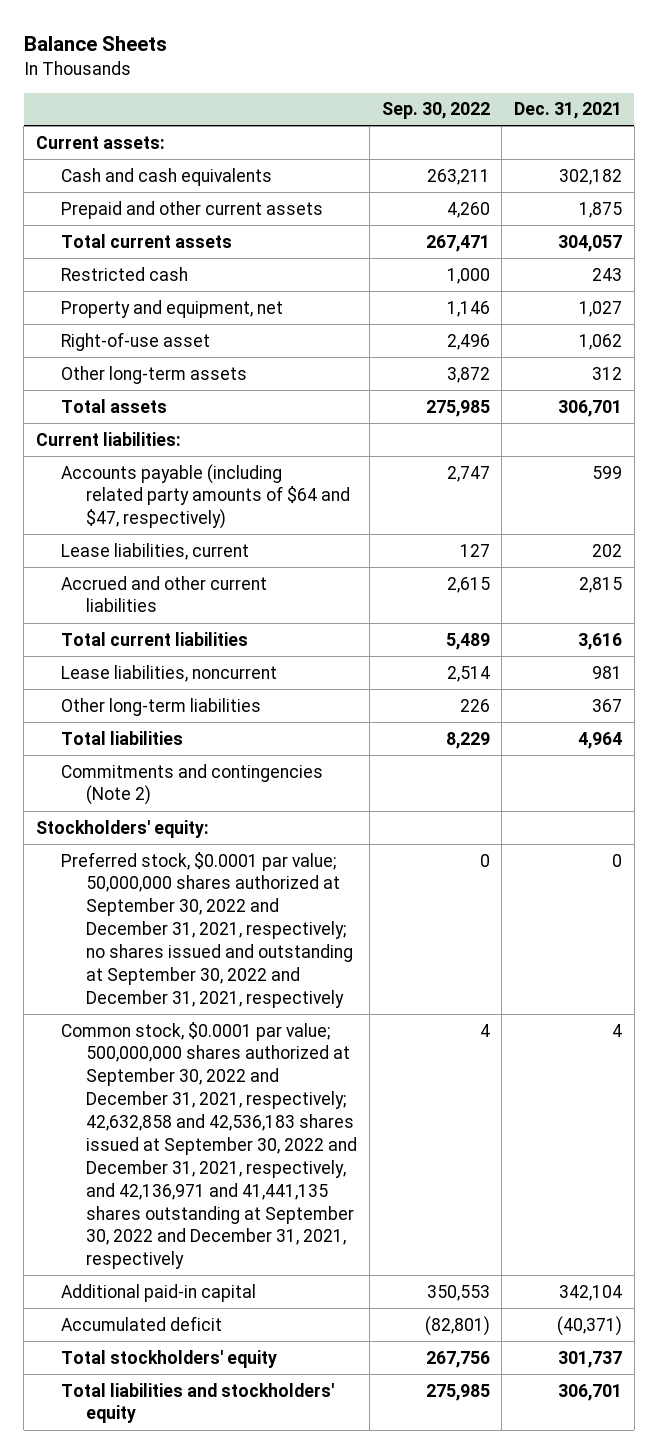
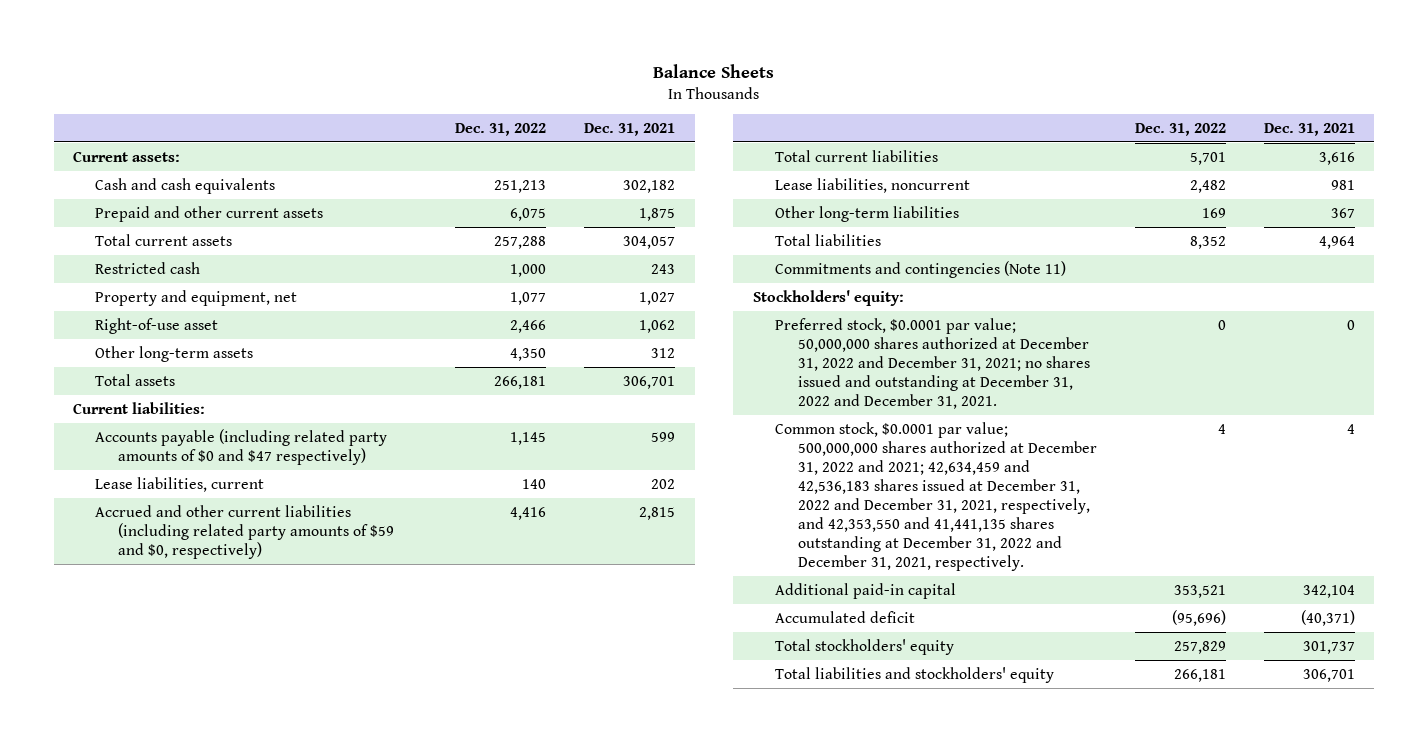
[381,102,490,120] Sep. 30, 2022 -> none
none -> [455,122,547,136] Dec. 31, 2022
[61,463,351,530] Accounts payable (including related party amounts of $64 and $47, respectively) -> [95,428,388,465] Accounts payable (including related party amounts of $0 and $47 respectively)
[61,575,268,613] Accrued and other current liabilities -> [95,504,394,559] Accrued and other current liabilities (including related party amounts of $59 and $0, respectively)
[61,763,324,806] Commitments and contingencies (Note 2) -> [775,260,1067,278] Commitments and contingencies (Note 11)
[61,851,354,1008] Preferred stock, $0.0001 par value; 50,000,000 shares authorized at September 30, 2022 and December 31, 2021, respectively; no shares issued and outstanding at September 30, 2022 and December 31, 2021, respectively -> [775,317,1090,410] Preferred stock, $0.0001 par value; 50,000,000 shares authorized at December 31, 2022 and December 31, 2021; no shares issued and outstanding at December 31, 2022 and December 31, 2021.
[61,1021,358,1270] Common stock, $0.0001 par value; 500,000,000 shares authorized at September 30, 2022 and December 31, 2021, respectively; 42,632,858 and 42,536,183 shares issued at September 30, 2022 and December 31, 2021, respectively, and 42,136,971 and 41,441,135 shares outstanding at September 30, 2022 and December 31, 2021, respectively -> [775,421,1097,572] Common stock, $0.0001 par value; 500,000,000 shares authorized at December 31, 2022 and 2021; 42,634,459 and 42,536,183 shares issued at December 31, 2022 and December 31, 2021, respectively, and 42,353,550 and 41,441,135 shares outstanding at December 31, 2022 and December 31, 2021, respectively.

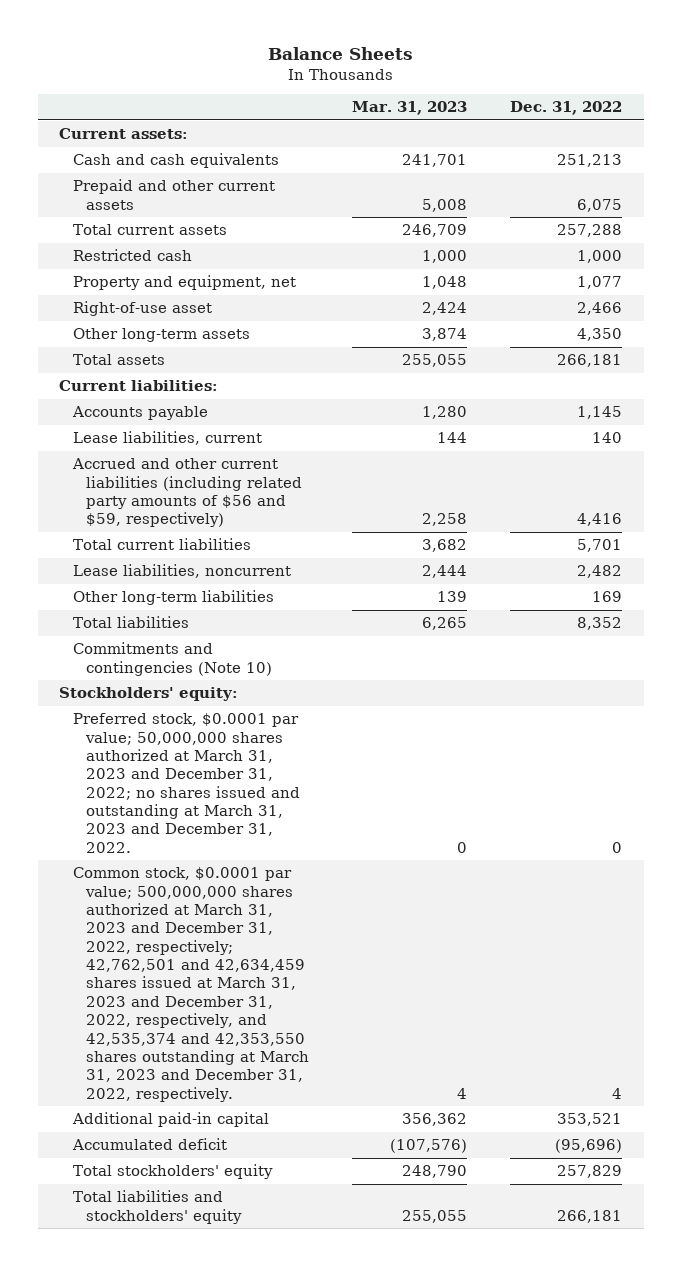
[584,122,676,136] Dec. 31, 2021 -> none
none -> [352,101,468,116] Mar. 31, 2023
[95,428,388,465] Accounts payable (including related party amounts of $0 and $47 respectively) -> [71,406,208,421] Accounts payable
[95,504,394,559] Accrued and other current liabilities (including related party amounts of $59 and $0, respectively) -> [71,458,302,528] Accrued and other current liabilities (including related party amounts of $56 and $59, respectively)
[775,260,1067,278] Commitments and contingencies (Note 11) -> [72,642,272,676] Commitments and contingencies (Note 10)
[775,317,1090,410] Preferred stock, $0.0001 par value; 50,000,000 shares authorized at December 31, 2022 and December 31, 2021; no shares issued and outstanding at December 31, 2022 and December 31, 2021. -> [72,713,300,853] Preferred stock, $0.0001 par value; 50,000,000 shares authorized at March 31, 2023 and December 31, 2022; no shares issued and outstanding at March 31, 2023 and December 31, 2022.
[775,421,1097,572] Common stock, $0.0001 par value; 500,000,000 shares authorized at December 31, 2022 and 2021; 42,634,459 and 42,536,183 shares issued at December 31, 2022 and December 31, 2021, respectively, and 42,353,550 and 41,441,135 shares outstanding at December 31, 2022 and December 31, 2021, respectively. -> [72,867,309,1102] Common stock, $0.0001 par value; 500,000,000 shares authorized at March 31, 2023 and December 31, 2022, respectively; 42,762,501 and 42,634,459 shares issued at March 31, 2023 and December 31, 2022, respectively, and 42,535,374 and 42,353,550 shares outstanding at March 31, 2023 and December 31, 2022, respectively.

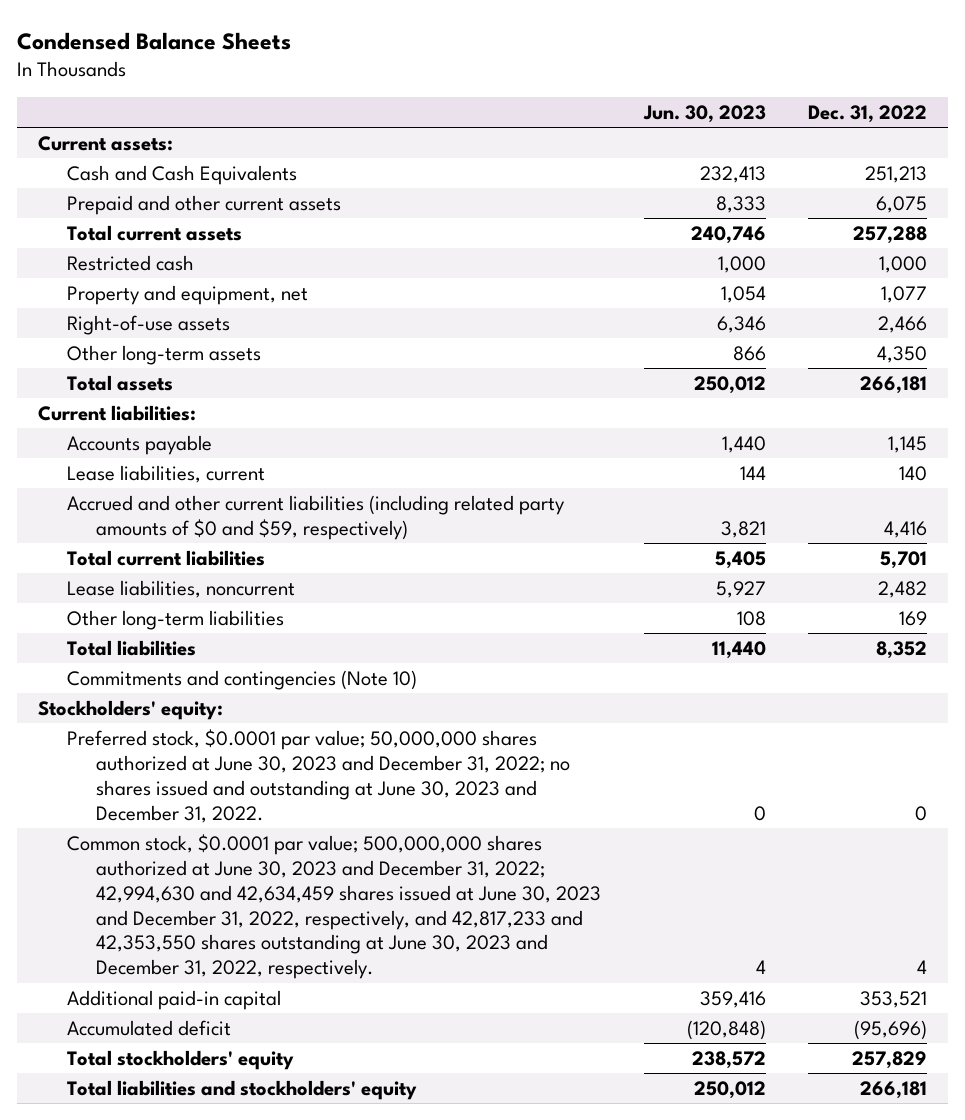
[267,47,413,61] Balance Sheets -> [16,31,291,50] Condensed Balance Sheets
[352,101,468,116] Mar. 31, 2023 -> none
none -> [642,104,766,123] Jun. 30, 2023
[72,153,279,169] Cash and cash equivalents -> [67,164,298,185] Cash and Cash Equivalents
[72,301,212,317] Right-of-use asset -> [67,314,231,335] Right-of-use assets
[71,458,302,528] Accrued and other current liabilities (including related party amounts of $56 and $59, respectively) -> [67,494,566,540] Accrued and other current liabilities (including related party amounts of $0 and $59, respectively)
[72,713,300,853] Preferred stock, $0.0001 par value; 50,000,000 shares authorized at March 31, 2023 and December 31, 2022; no shares issued and outstanding at March 31, 2023 and December 31, 2022. -> [67,728,571,823] Preferred stock, $0.0001 par value; 50,000,000 shares authorized at June 30, 2023 and December 31, 2022; no shares issued and outstanding at June 30, 2023 and December 31, 2022.
[72,867,309,1102] Common stock, $0.0001 par value; 500,000,000 shares authorized at March 31, 2023 and December 31, 2022, respectively; 42,762,501 and 42,634,459 shares issued at March 31, 2023 and December 31, 2022, respectively, and 42,535,374 and 42,353,550 shares outstanding at March 31, 2023 and December 31, 2022, respectively. -> [67,833,602,980] Common stock, $0.0001 par value; 500,000,000 shares authorized at June 30, 2023 and December 31, 2022; 42,994,630 and 42,634,459 shares issued at June 30, 2023 and December 31, 2022, respectively, and 42,817,233 and 42,353,550 shares outstanding at June 30, 2023 and December 31, 2022, respectively.

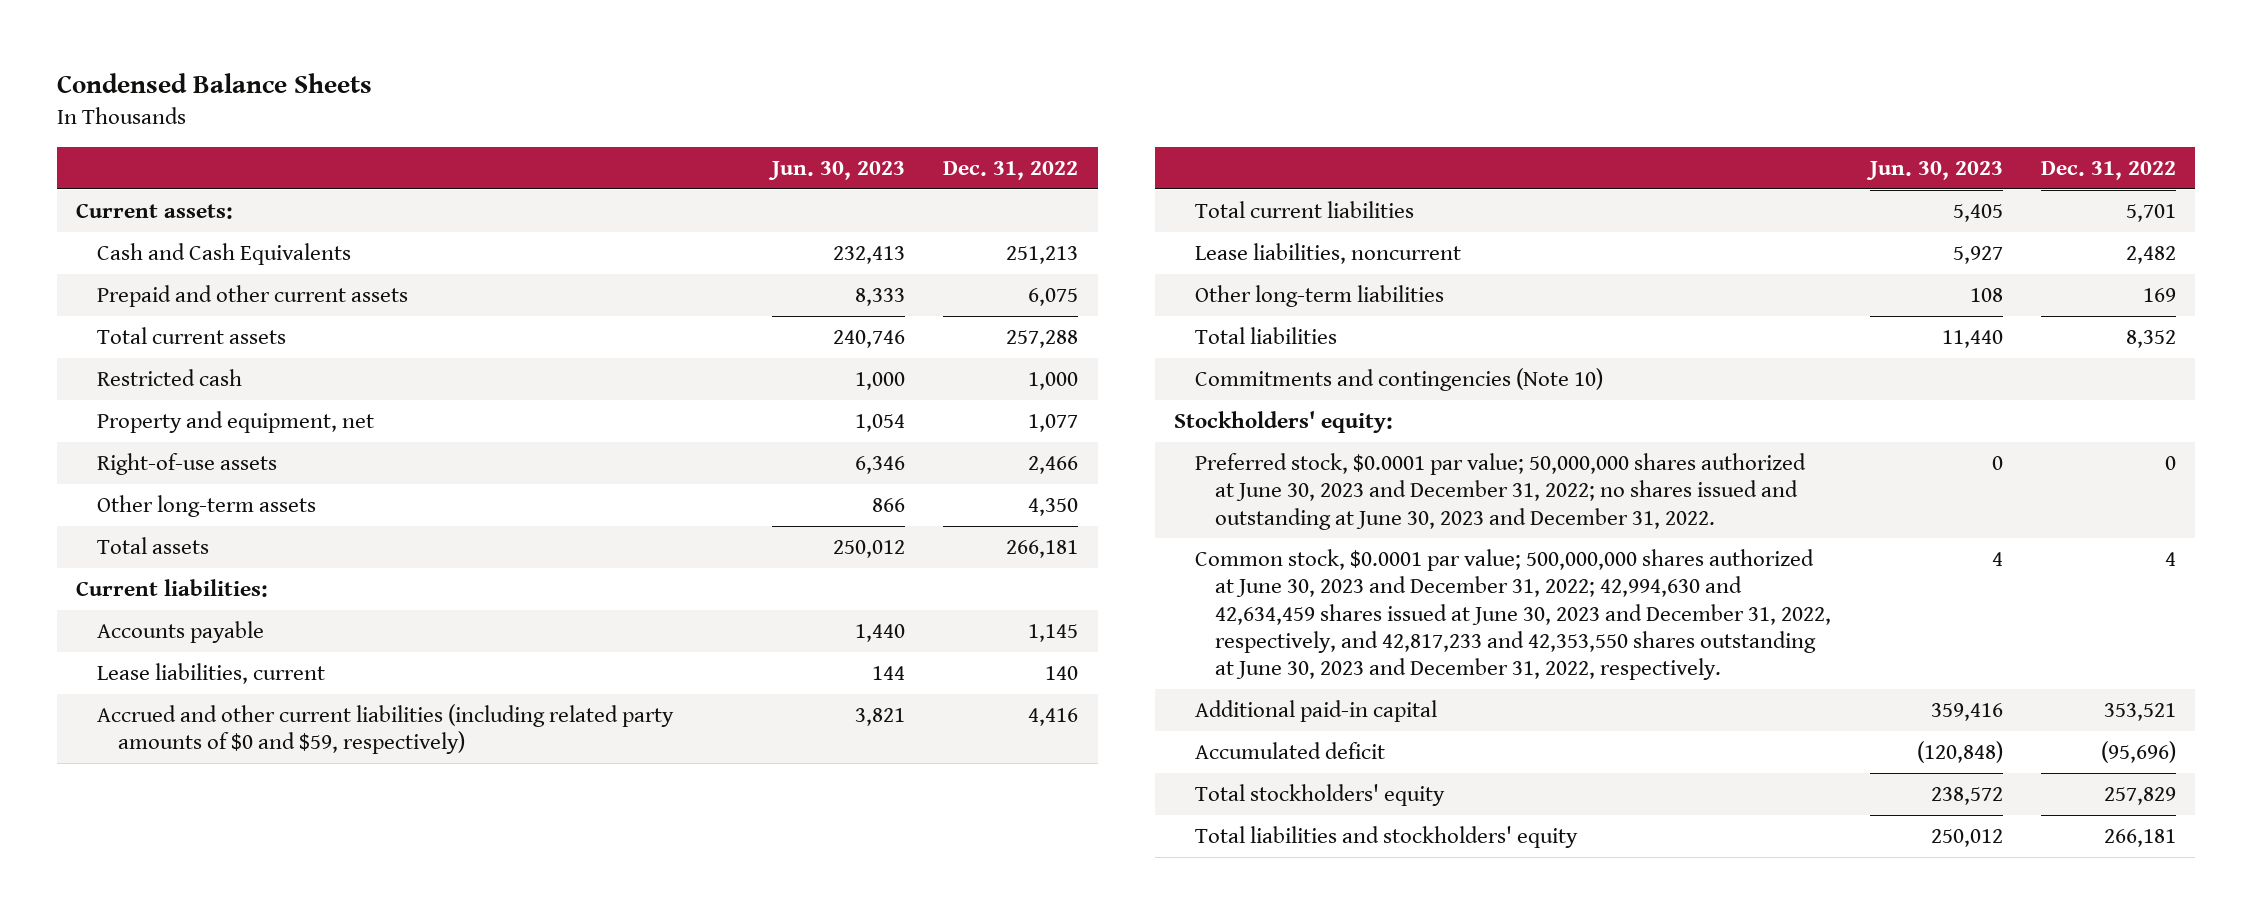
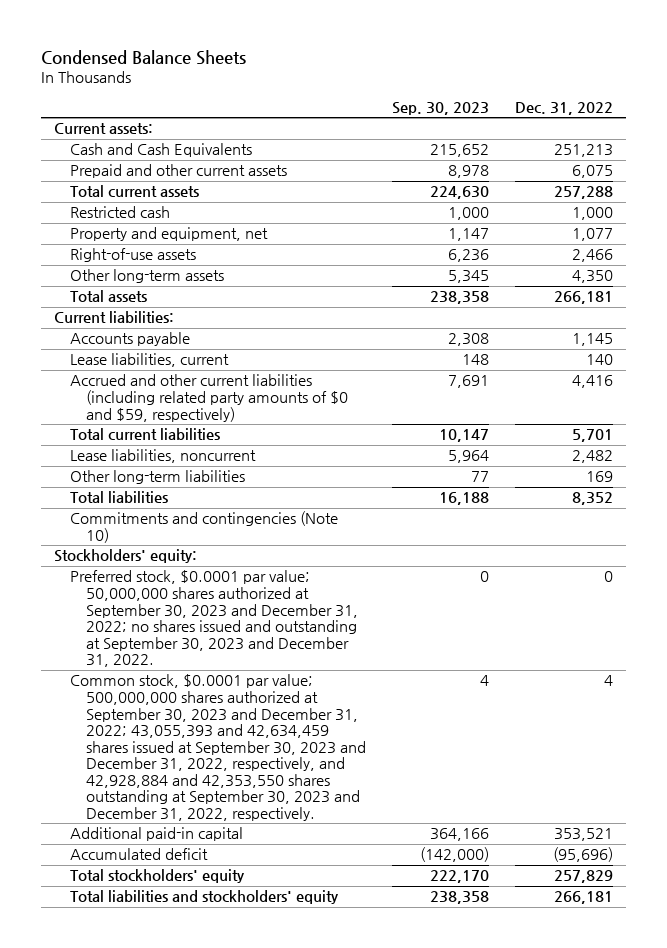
[767,160,905,180] Jun. 30, 2023 -> none
none -> [392,101,490,115] Sep. 30, 2023
[1194,452,1806,530] Preferred stock, $0.0001 par value; 50,000,000 shares authorized at June 30, 2023 and December 31, 2022; no shares issued and outstanding at June 30, 2023 and December 31, 2022. -> [69,570,359,668] Preferred stock, $0.0001 par value; 50,000,000 shares authorized at September 30, 2023 and December 31, 2022; no shares issued and outstanding at September 30, 2023 and December 31, 2022.
[1194,548,1832,681] Common stock, $0.0001 par value; 500,000,000 shares authorized at June 30, 2023 and December 31, 2022; 42,994,630 and 42,634,459 shares issued at June 30, 2023 and December 31, 2022, respectively, and 42,817,233 and 42,353,550 shares outstanding at June 30, 2023 and December 31, 2022, respectively. -> [69,674,367,822] Common stock, $0.0001 par value; 500,000,000 shares authorized at September 30, 2023 and December 31, 2022; 43,055,393 and 42,634,459 shares issued at September 30, 2023 and December 31, 2022, respectively, and 42,928,884 and 42,353,550 shares outstanding at September 30, 2023 and December 31, 2022, respectively.

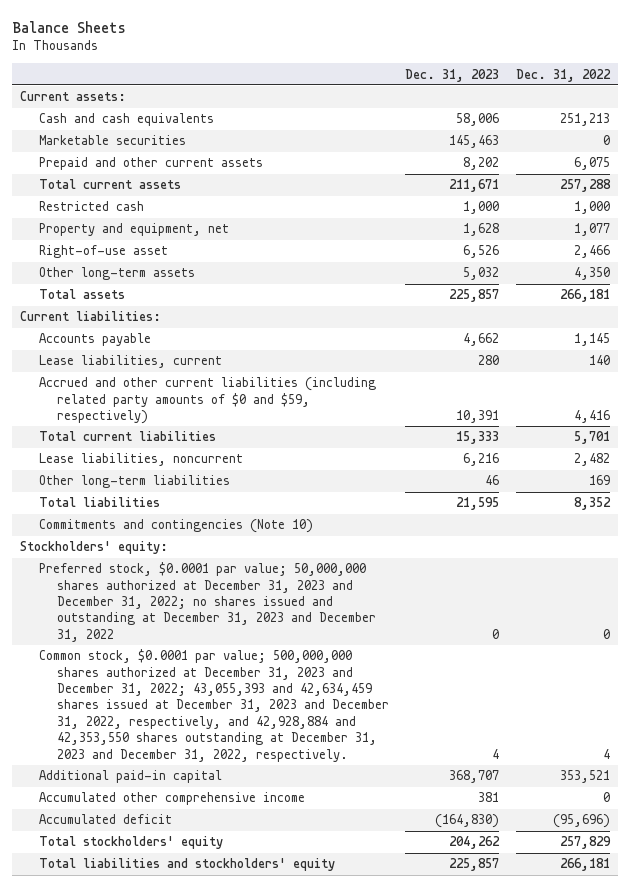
[40,49,246,65] Condensed Balance Sheets -> [12,20,127,33] Balance Sheets
[392,101,490,115] Sep. 30, 2023 -> none
none -> [405,68,500,82] Dec. 31, 2023
[69,143,252,158] Cash and Cash Equivalents -> [38,113,214,127] Cash and cash equivalents
none -> [38,135,186,146] Marketable securities
[69,248,196,263] Right-of-use assets -> [38,245,168,259] Right-of-use asset
[69,570,359,668] Preferred stock, $0.0001 par value; 50,000,000 shares authorized at September 30, 2023 and December 31, 2022; no shares issued and outstanding at September 30, 2023 and December 31, 2022. -> [38,562,377,642] Preferred stock, $0.0001 par value; 50,000,000 shares authorized at December 31, 2023 and December 31, 2022; no shares issued and outstanding at December 31, 2023 and December 31, 2022
[69,674,367,822] Common stock, $0.0001 par value; 500,000,000 shares authorized at September 30, 2023 and December 31, 2022; 43,055,393 and 42,634,459 shares issued at September 30, 2023 and December 31, 2022, respectively, and 42,928,884 and 42,353,550 shares outstanding at September 30, 2023 and December 31, 2022, respectively. -> [38,649,390,762] Common stock, $0.0001 par value; 500,000,000 shares authorized at December 31, 2023 and December 31, 2022; 43,055,393 and 42,634,459 shares issued at December 31, 2023 and December 31, 2022, respectively, and 42,928,884 and 42,353,550 shares outstanding at December 31, 2023 and December 31, 2022, respectively.
none -> [38,792,305,806] Accumulated other comprehensive income

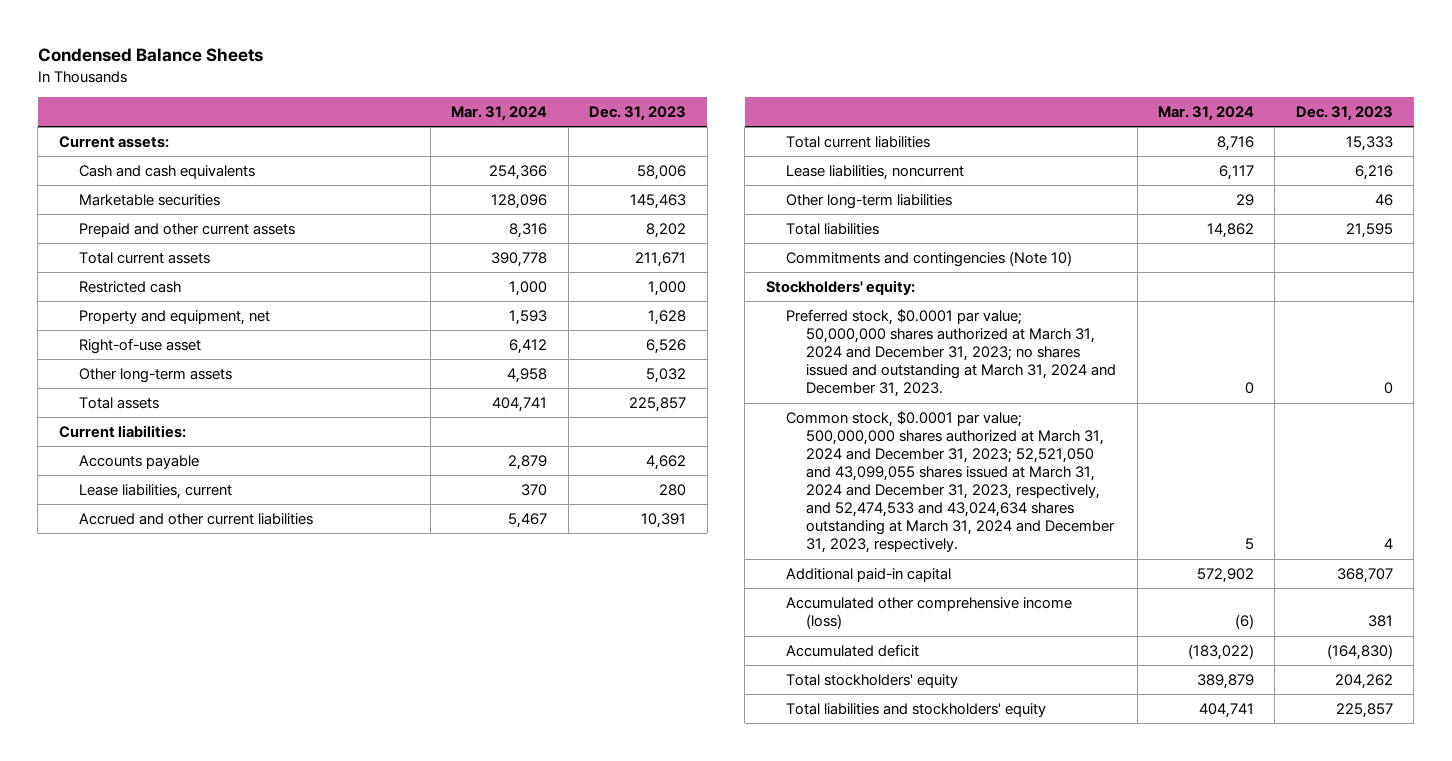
[12,20,127,33] Balance Sheets -> [37,48,263,63] Condensed Balance Sheets
[515,68,611,82] Dec. 31, 2022 -> none
none -> [451,105,548,121] Mar. 31, 2024
[38,377,376,425] Accrued and other current liabilities (including related party amounts of $0 and $59, respectively) -> [79,513,314,526] Accrued and other current liabilities
[38,562,377,642] Preferred stock, $0.0001 par value; 50,000,000 shares authorized at December 31, 2023 and December 31, 2022; no shares issued and outstanding at December 31, 2023 and December 31, 2022 -> [785,309,1117,398] Preferred stock, $0.0001 par value; 50,000,000 shares authorized at March 31, 2024 and December 31, 2023; no shares issued and outstanding at March 31, 2024 and December 31, 2023.
[38,649,390,762] Common stock, $0.0001 par value; 500,000,000 shares authorized at December 31, 2023 and December 31, 2022; 43,055,393 and 42,634,459 shares issued at December 31, 2023 and December 31, 2022, respectively, and 42,928,884 and 42,353,550 shares outstanding at December 31, 2023 and December 31, 2022, respectively. -> [785,411,1116,554] Common stock, $0.0001 par value; 500,000,000 shares authorized at March 31, 2024 and December 31, 2023; 52,521,050 and 43,099,055 shares issued at March 31, 2024 and December 31, 2023, respectively, and 52,474,533 and 43,024,634 shares outstanding at March 31, 2024 and December 31, 2023, respectively.
[38,792,305,806] Accumulated other comprehensive income -> [785,597,1072,630] Accumulated other comprehensive income (loss)

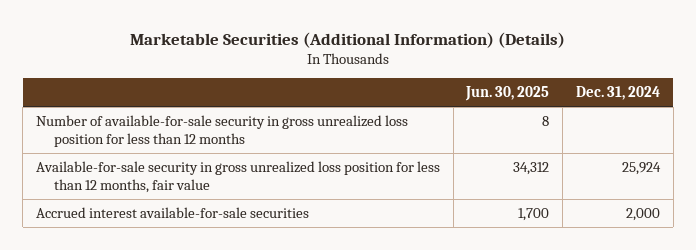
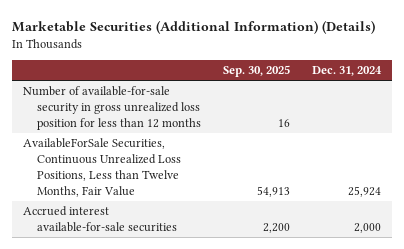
[465,86,550,102] Jun. 30, 2025 -> none
none -> [223,65,291,78] Sep. 30, 2025
[35,160,440,194] Available-for-sale security in gross unrealized loss position for less than 12 months, fair value -> [23,138,182,197] AvailableForSale Securities, Continuous Unrealized Loss Positions, Less than Twelve Months, Fair Value

